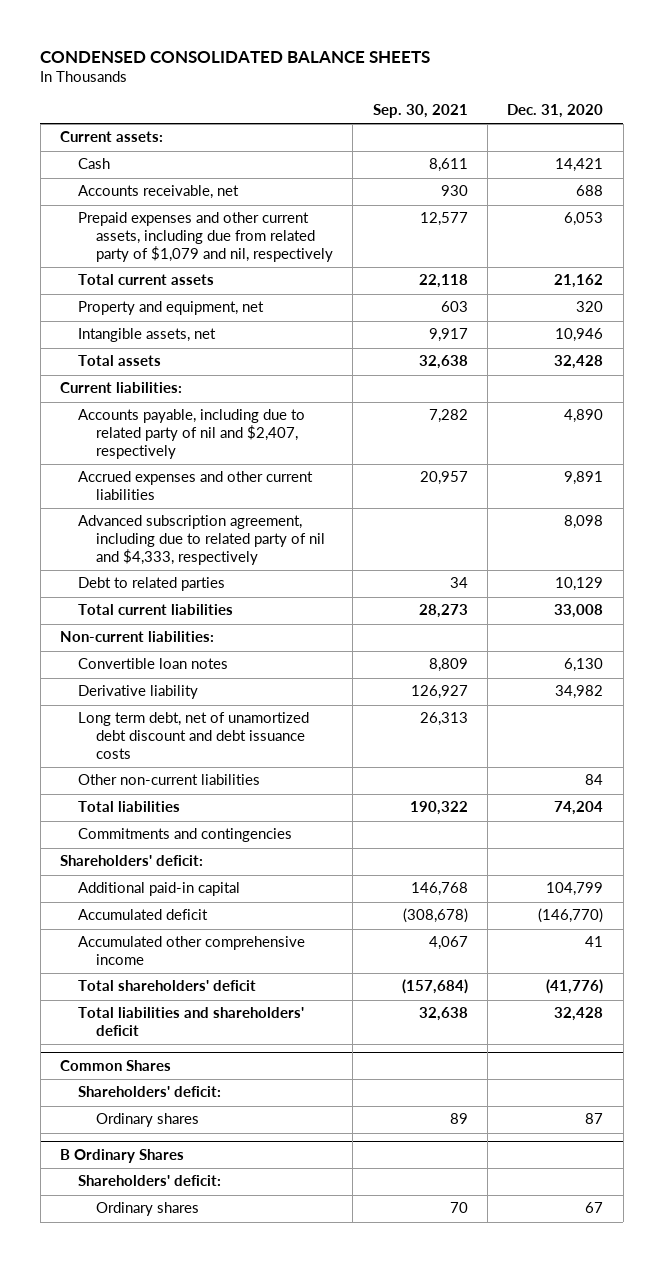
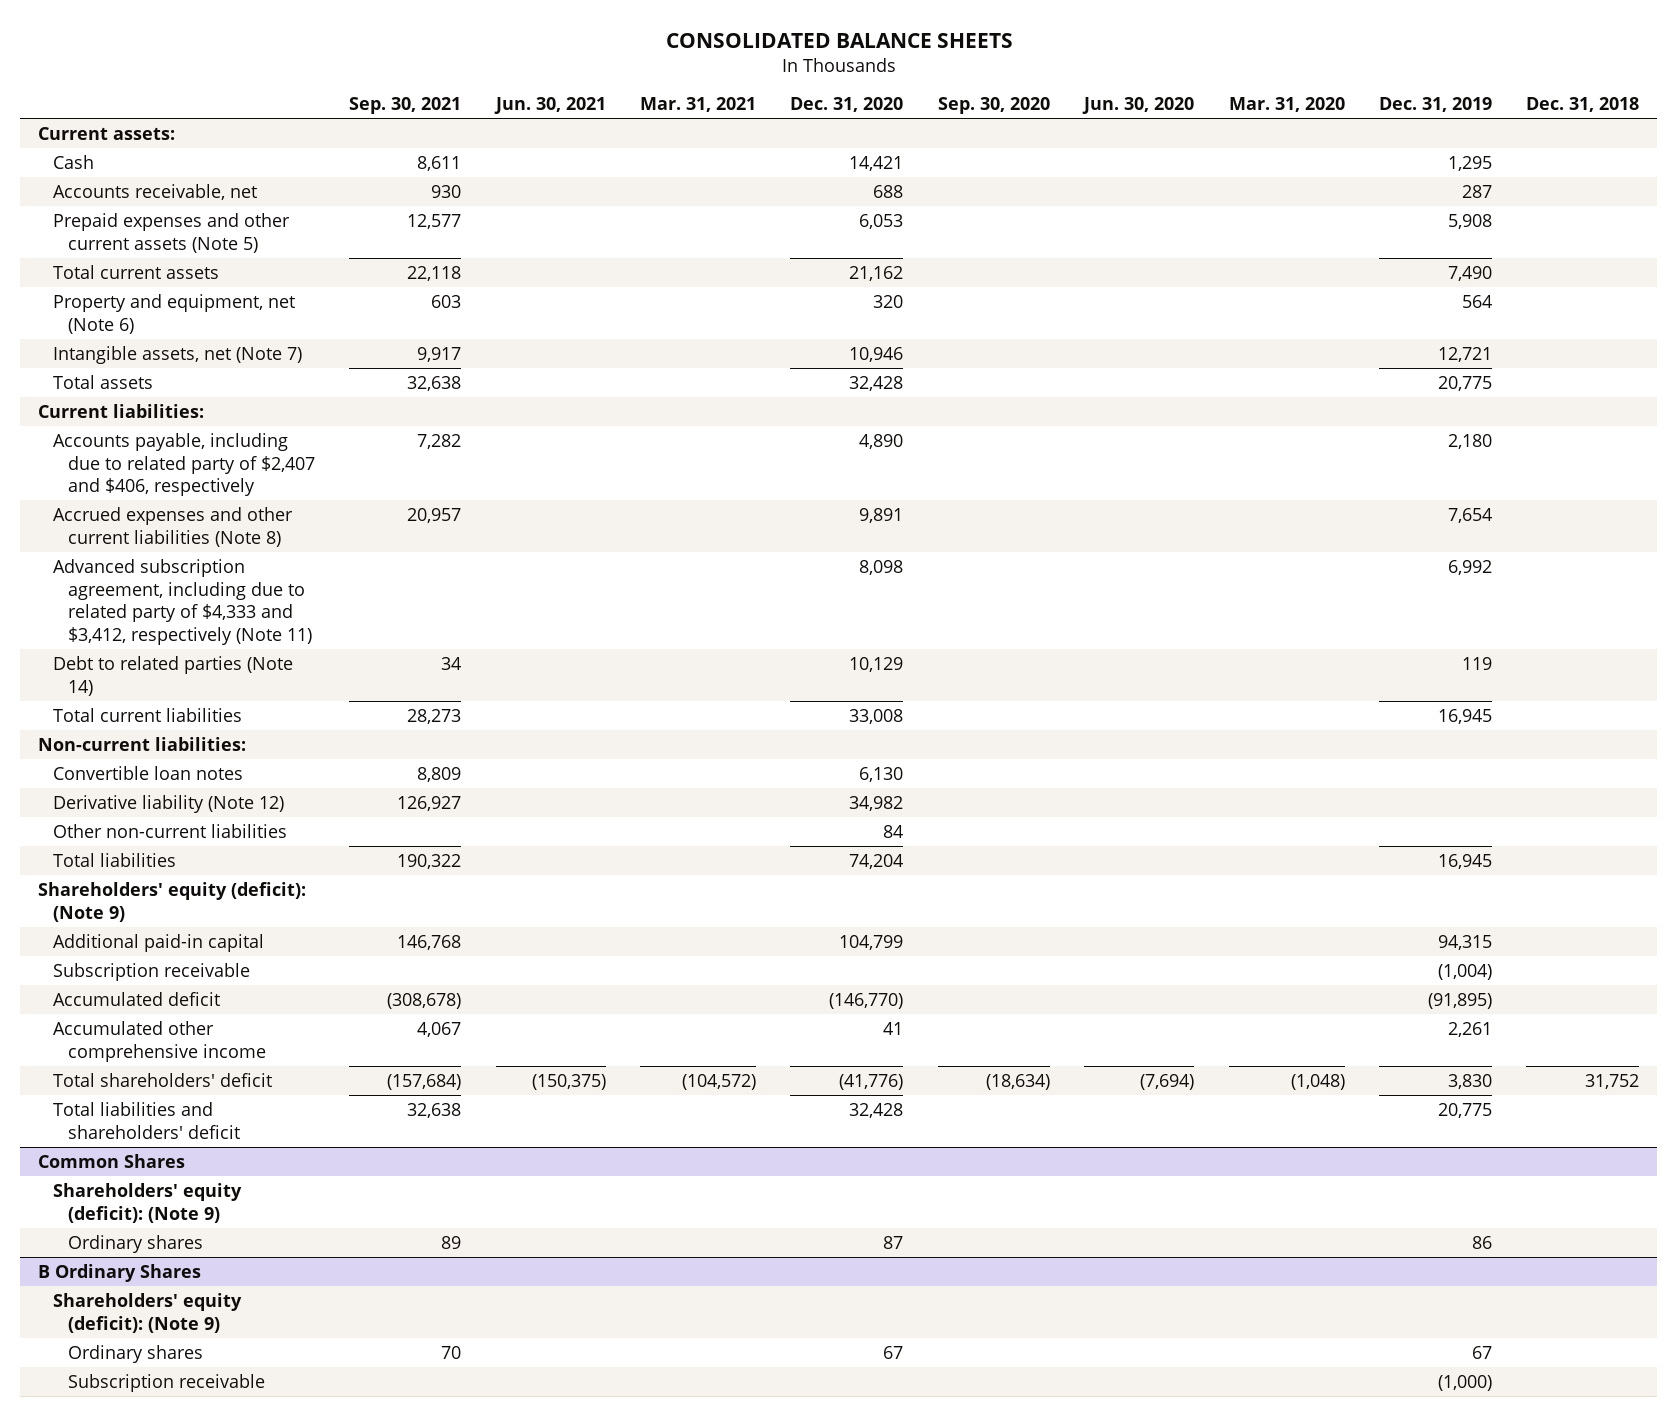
[40,50,431,63] CONDENSED CONSOLIDATED BALANCE SHEETS -> [665,32,1013,48] CONSOLIDATED BALANCE SHEETS
none -> [493,97,606,115] Jun. 30, 2021
none -> [639,97,756,113] Mar. 31, 2021
none -> [937,97,1050,115] Sep. 30, 2020
none -> [1082,97,1195,115] Jun. 30, 2020
none -> [1228,97,1345,113] Mar. 31, 2020
none -> [1379,97,1493,113] Dec. 31, 2019
none -> [1526,97,1640,113] Dec. 31, 2018
[77,212,333,262] Prepaid expenses and other current assets, including due from related party of $1,079 and nil, respectively -> [52,212,290,253] Prepaid expenses and other current assets (Note 5)
[77,301,264,316] Property and equipment, net -> [52,293,295,334] Property and equipment, net (Note 6)
[77,328,216,343] Intangible assets, net -> [52,345,302,364] Intangible assets, net (Note 7)
[77,409,305,459] Accounts payable, including due to related party of nil and $2,407, respectively -> [52,432,315,497] Accounts payable, including due to related party of $2,407 and $406, respectively
[77,471,313,501] Accrued expenses and other current liabilities -> [52,506,293,547] Accrued expenses and other current liabilities (Note 8)
[77,515,325,565] Advanced subscription agreement, including due to related party of nil and $4,333, respectively -> [52,558,312,646] Advanced subscription agreement, including due to related party of $4,333 and $3,412, respectively (Note 11)
[77,577,225,592] Debt to related parties -> [52,655,293,696] Debt to related parties (Note 14)
[77,712,309,759] Long term debt, net of unamortized debt discount and debt issuance costs -> none
[77,685,198,700] Derivative liability -> [52,794,284,813] Derivative liability (Note 12)
[77,828,292,843] Commitments and contingencies -> none
[59,855,203,867] Shareholders' deficit: -> [37,881,306,922] Shareholders' equity (deficit): (Note 9)
none -> [52,962,250,981] Subscription receivable
[77,1086,221,1098] Shareholders' deficit: -> [52,1182,242,1223] Shareholders' equity (deficit): (Note 9)
[77,1175,221,1187] Shareholders' deficit: -> [52,1292,242,1333] Shareholders' equity (deficit): (Note 9)
none -> [67,1373,265,1392] Subscription receivable

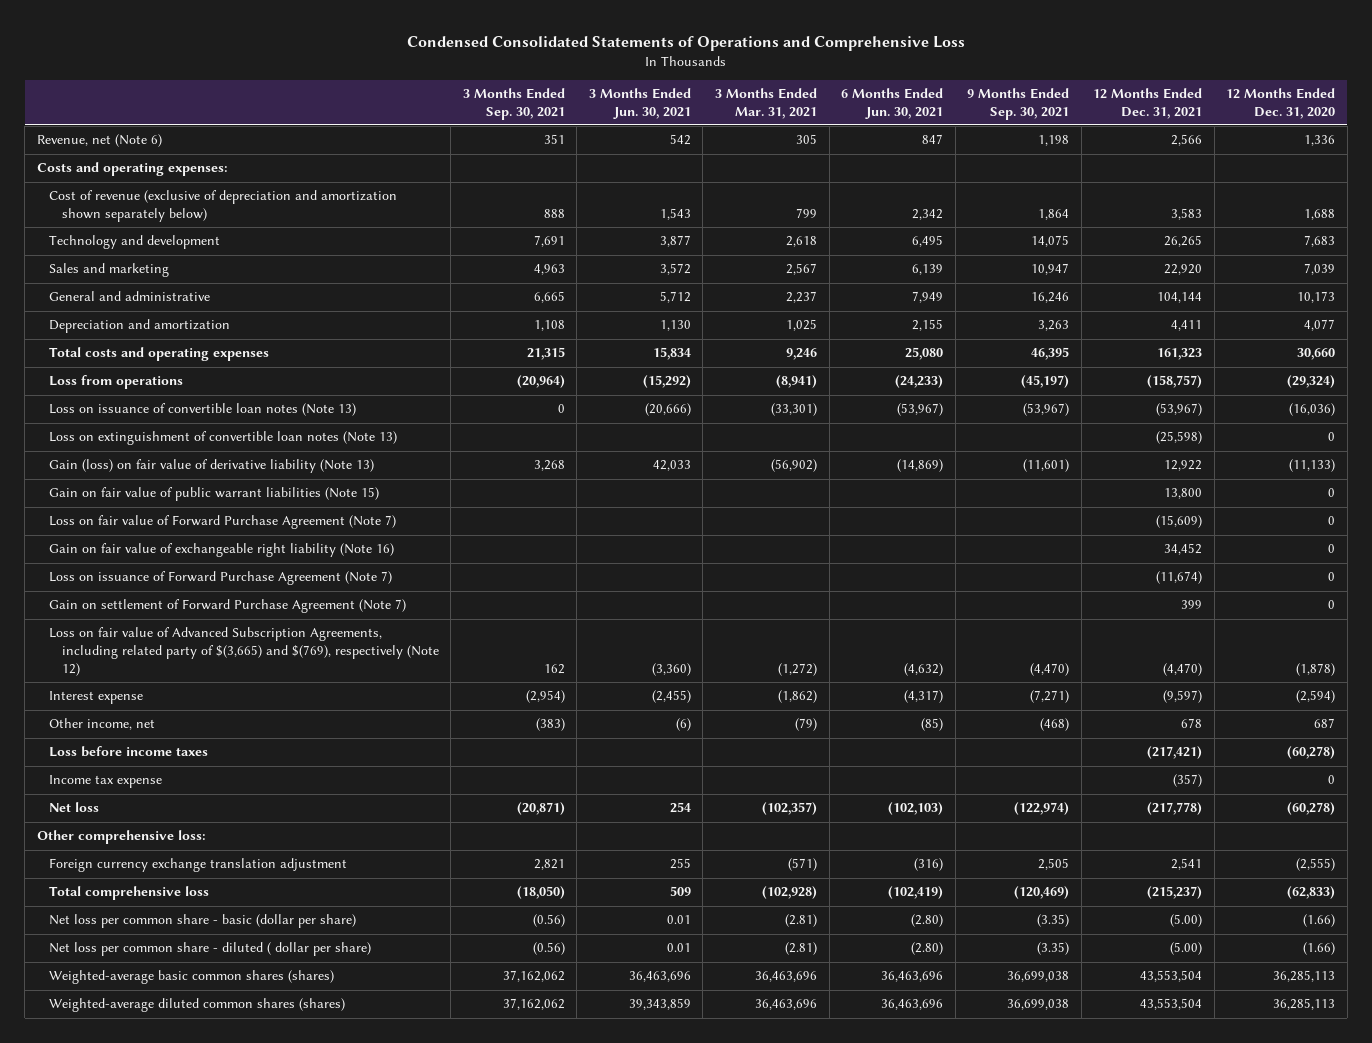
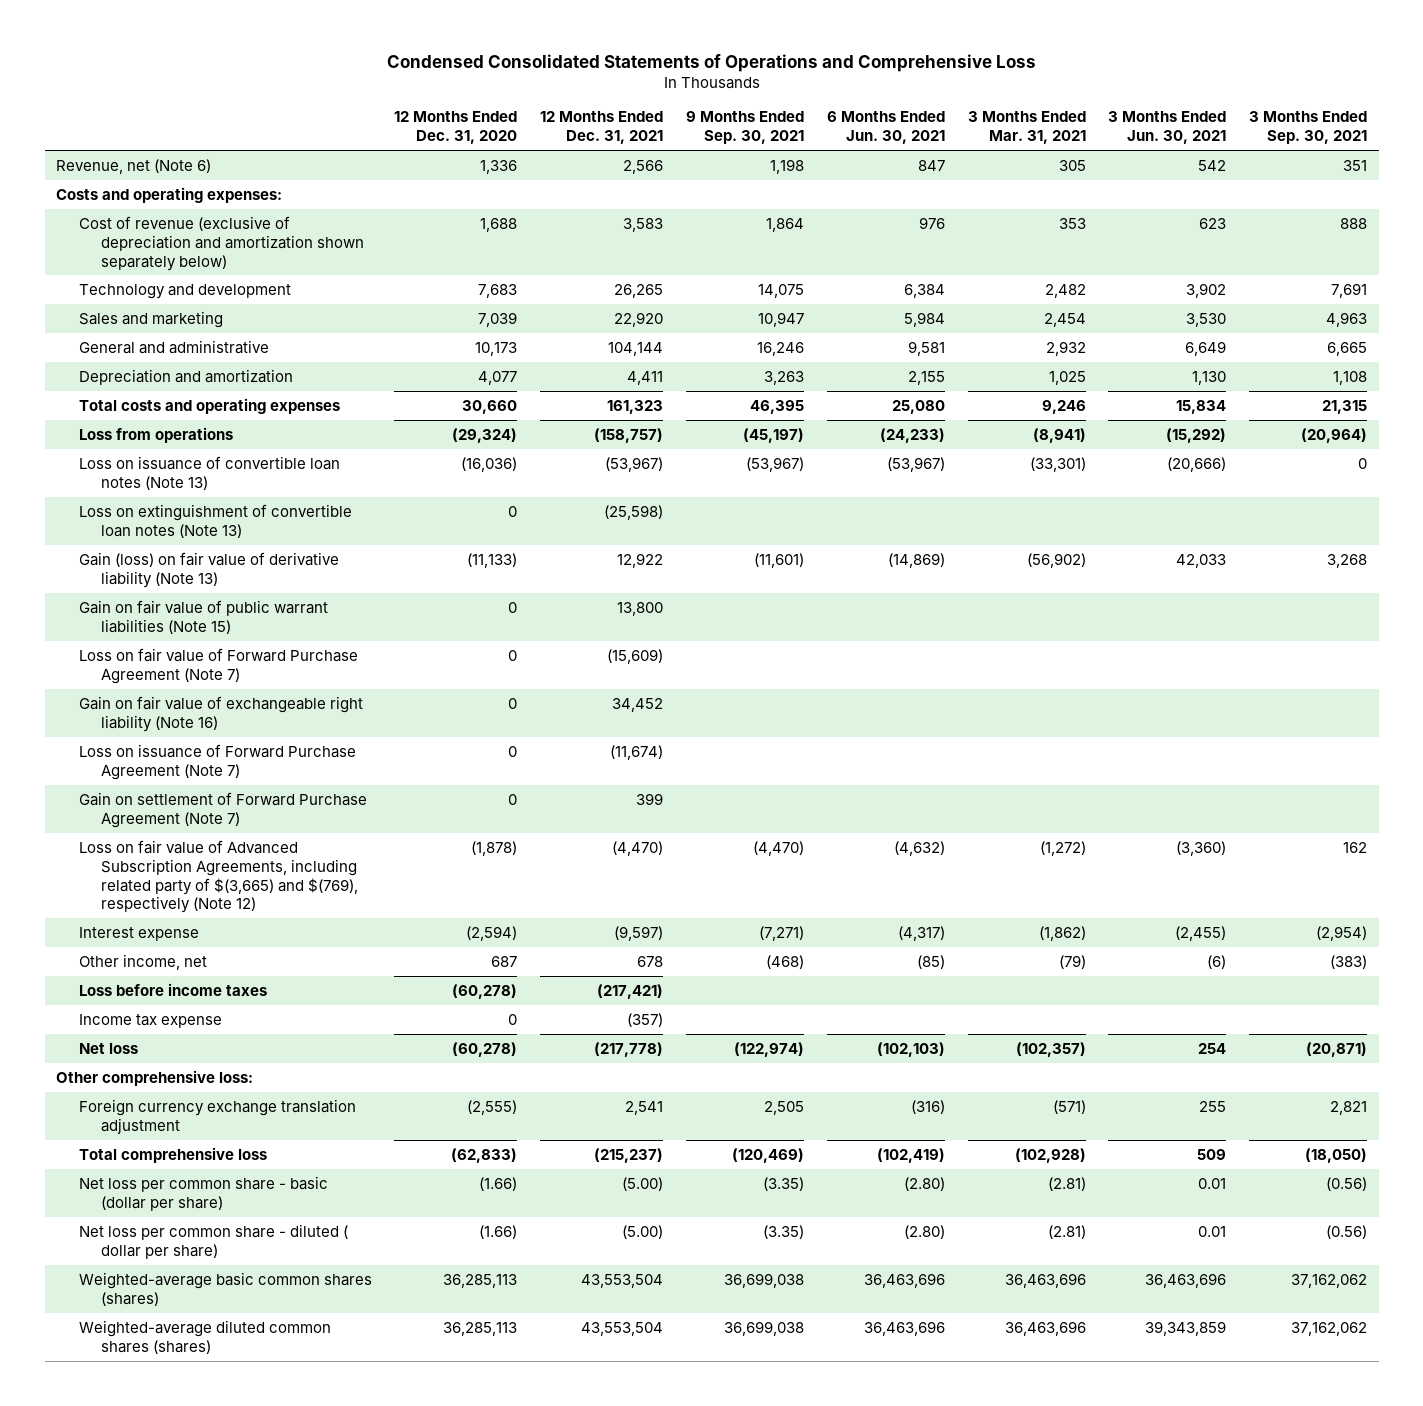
[659,208,691,221] 1,543 -> [1199,217,1227,229] 623
[795,208,817,219] 799 -> [1058,217,1086,229] 353
[912,209,944,221] 2,342 -> [918,216,945,229] 976
[659,235,691,248] 3,877 -> [1186,282,1227,298] 3,902
[785,236,817,248] 2,618 -> [1044,283,1086,298] 2,482
[912,235,944,248] 6,495 -> [903,283,945,298] 6,384
[659,263,691,276] 3,572 -> [1186,312,1227,327] 3,530
[785,263,817,276] 2,567 -> [1043,312,1086,327] 2,454
[912,264,944,276] 6,139 -> [903,311,945,327] 5,984
[659,291,691,304] 5,712 -> [1185,340,1227,356] 6,649
[785,291,817,304] 2,237 -> [1045,340,1086,356] 2,932
[912,291,944,304] 7,949 -> [907,340,945,356] 9,581

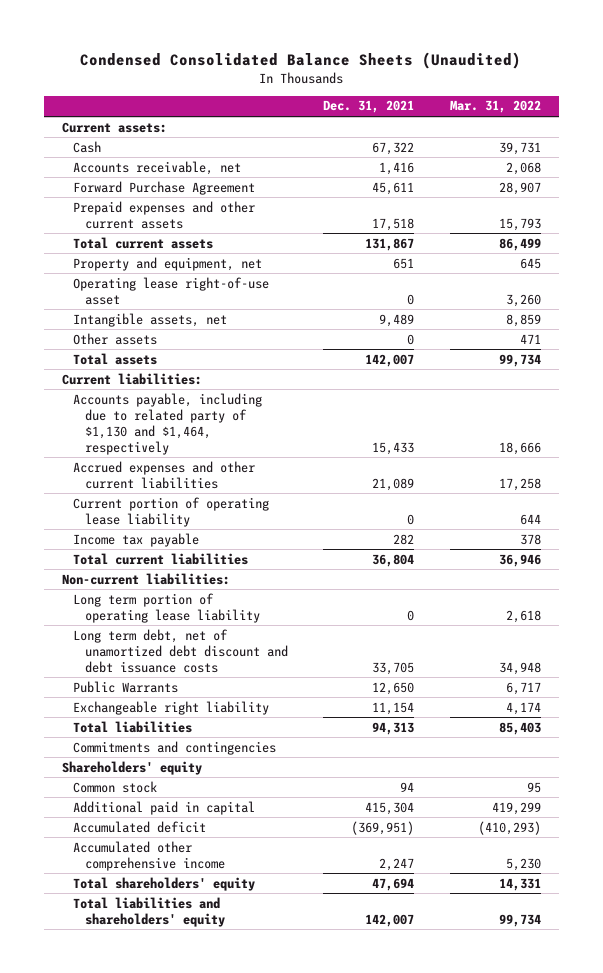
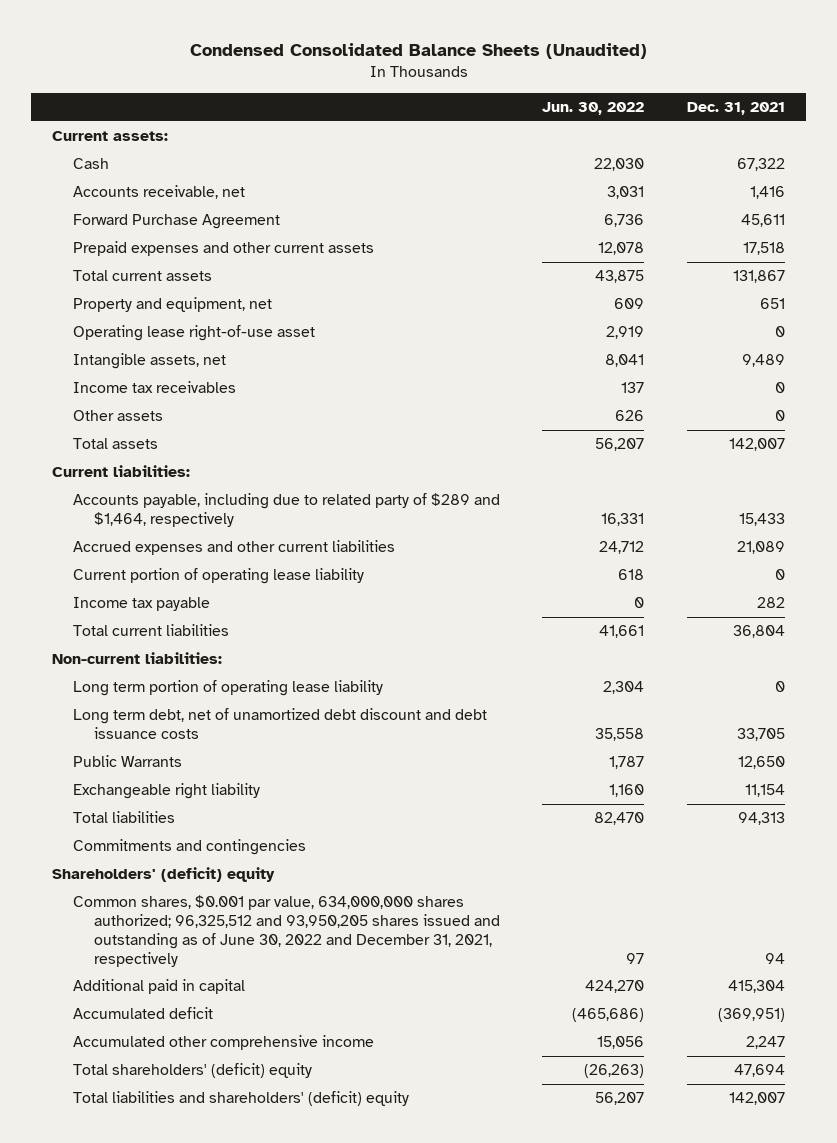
[449,100,541,114] Mar. 31, 2022 -> none
none -> [542,102,645,116] Jun. 30, 2022
none -> [73,381,237,394] Income tax receivables
[73,392,263,455] Accounts payable, including due to related party of $1,130 and $1,464, respectively -> [73,493,501,528] Accounts payable, including due to related party of $289 and $1,464, respectively
[62,760,203,775] Shareholders' equity -> [52,867,276,883] Shareholders' (deficit) equity
[73,780,158,793] Common stock -> [73,895,501,967] Common shares, $0.001 par value, 634,000,000 shares authorized; 96,325,512 and 93,950,205 shares issued and outstanding as of June 30, 2022 and December 31, 2021, respectively
[73,876,256,891] Total shareholders' equity -> [73,1063,313,1079] Total shareholders' (deficit) equity
[73,896,225,927] Total liabilities and shareholders' equity -> [73,1091,410,1107] Total liabilities and shareholders' (deficit) equity

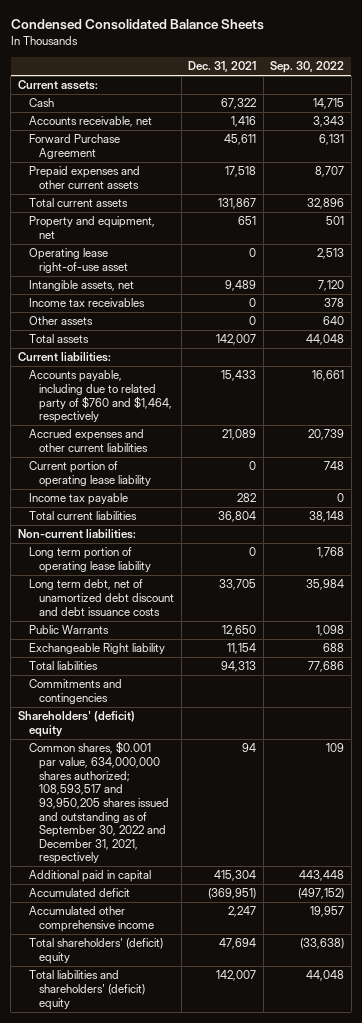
[189,42,647,59] Condensed Consolidated Balance Sheets (Unaudited) -> [10,19,264,31] Condensed Consolidated Balance Sheets
[542,102,645,116] Jun. 30, 2022 -> none
none -> [270,61,345,74] Sep. 30, 2022
[73,493,501,528] Accounts payable, including due to related party of $289 and $1,464, respectively -> [28,370,173,424] Accounts payable, including due to related party of $760 and $1,464, respectively
[73,783,261,800] Exchangeable right liability -> [28,643,165,655] Exchangeable Right liability
[73,895,501,967] Common shares, $0.001 par value, 634,000,000 shares authorized; 96,325,512 and 93,950,205 shares issued and outstanding as of June 30, 2022 and December 31, 2021, respectively -> [28,741,170,865] Common shares, $0.001 par value, 634,000,000 shares authorized; 108,593,517 and 93,950,205 shares issued and outstanding as of September 30, 2022 and December 31, 2021, respectively

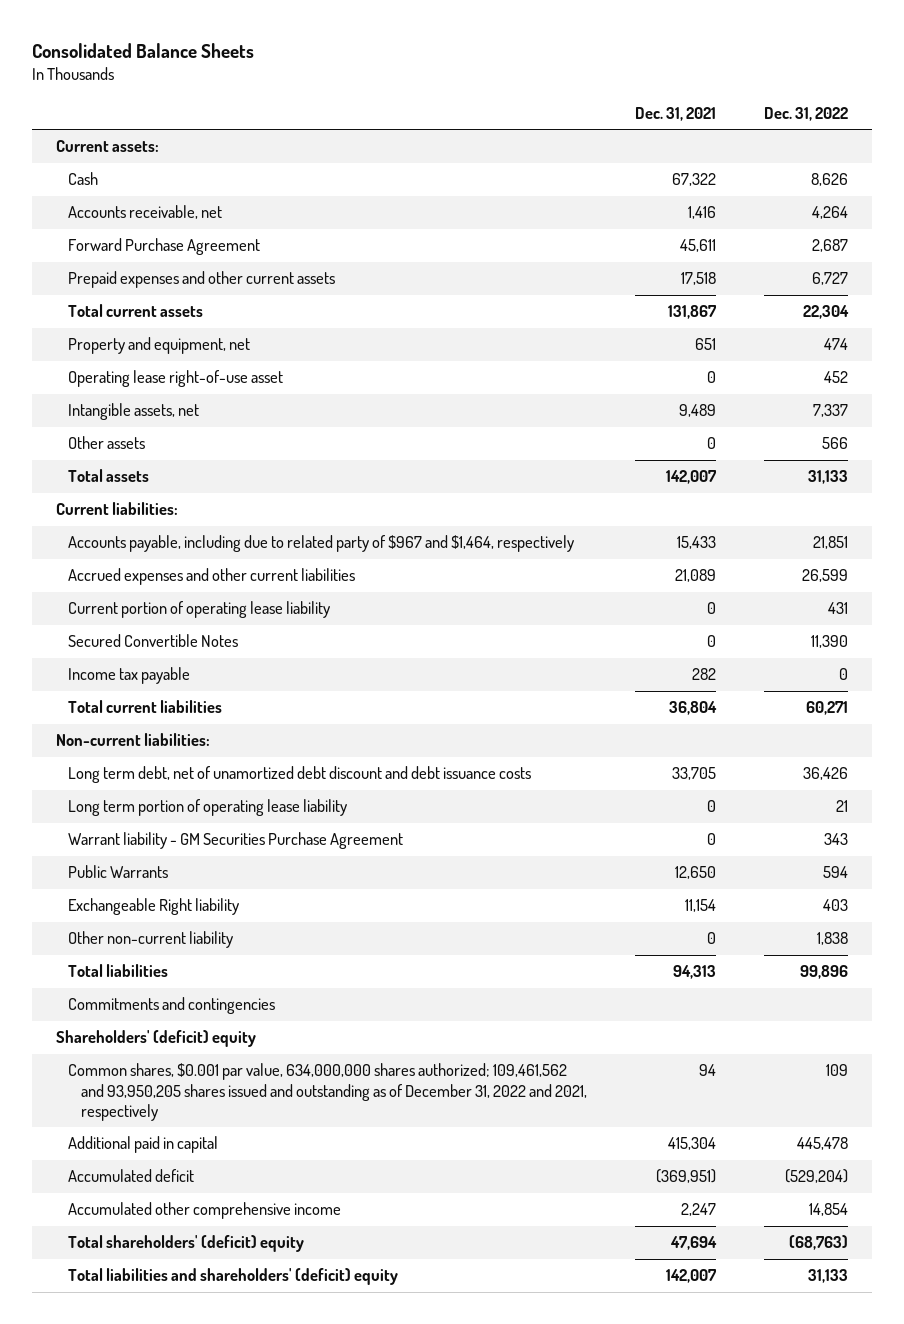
[10,19,264,31] Condensed Consolidated Balance Sheets -> [31,42,254,58] Consolidated Balance Sheets
[270,61,345,74] Sep. 30, 2022 -> none
none -> [763,107,848,122] Dec. 31, 2022
[28,298,145,308] Income tax receivables -> none
[28,370,173,424] Accounts payable, including due to related party of $760 and $1,464, respectively -> [68,535,575,553] Accounts payable, including due to related party of $967 and $1,464, respectively
none -> [68,634,239,648] Secured Convertible Notes
[28,547,152,574] Long term portion of operating lease liability -> [68,799,348,817] Long term portion of operating lease liability
none -> [68,832,404,850] Warrant liability - GM Securities Purchase Agreement
none -> [68,931,234,949] Other non-current liability
[28,741,170,865] Common shares, $0.001 par value, 634,000,000 shares authorized; 108,593,517 and 93,950,205 shares issued and outstanding as of September 30, 2022 and December 31, 2021, respectively -> [68,1063,588,1122] Common shares, $0.001 par value, 634,000,000 shares authorized; 109,461,562 and 93,950,205 shares issued and outstanding as of December 31, 2022 and 2021, respectively

